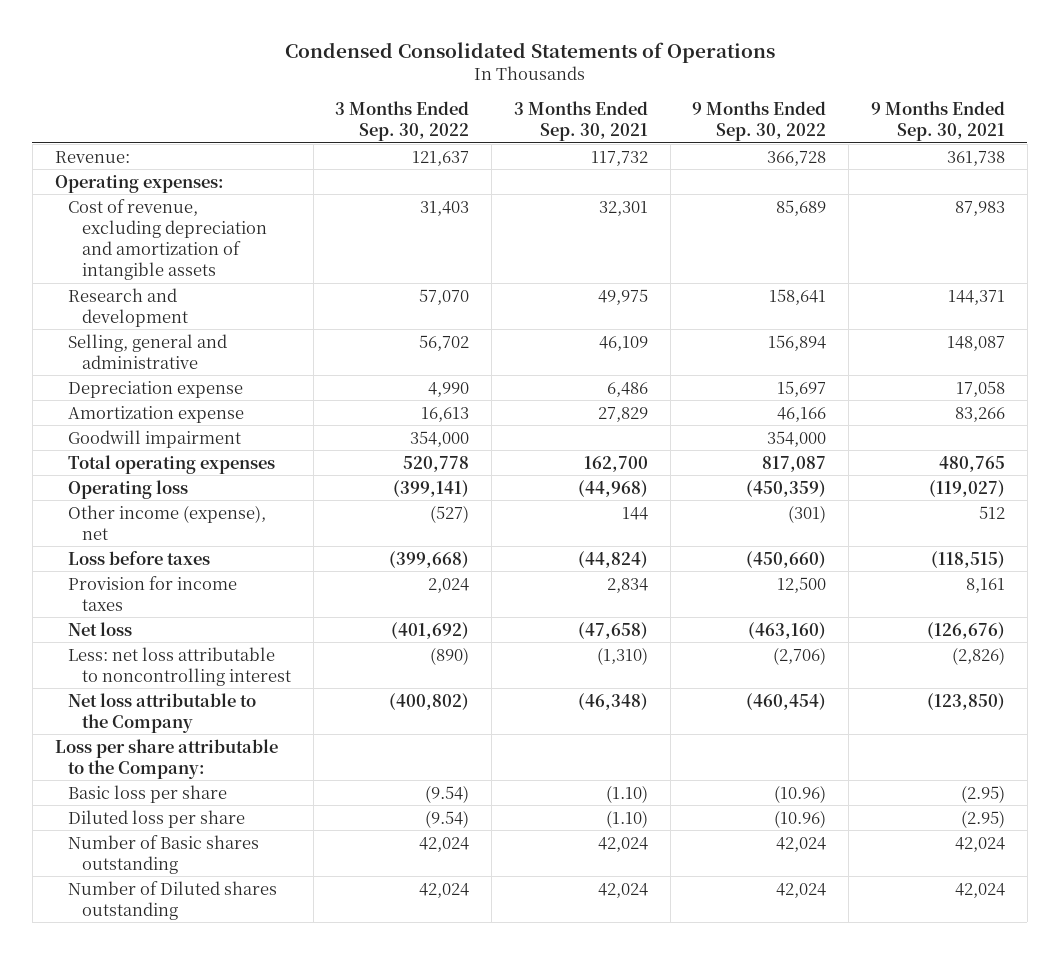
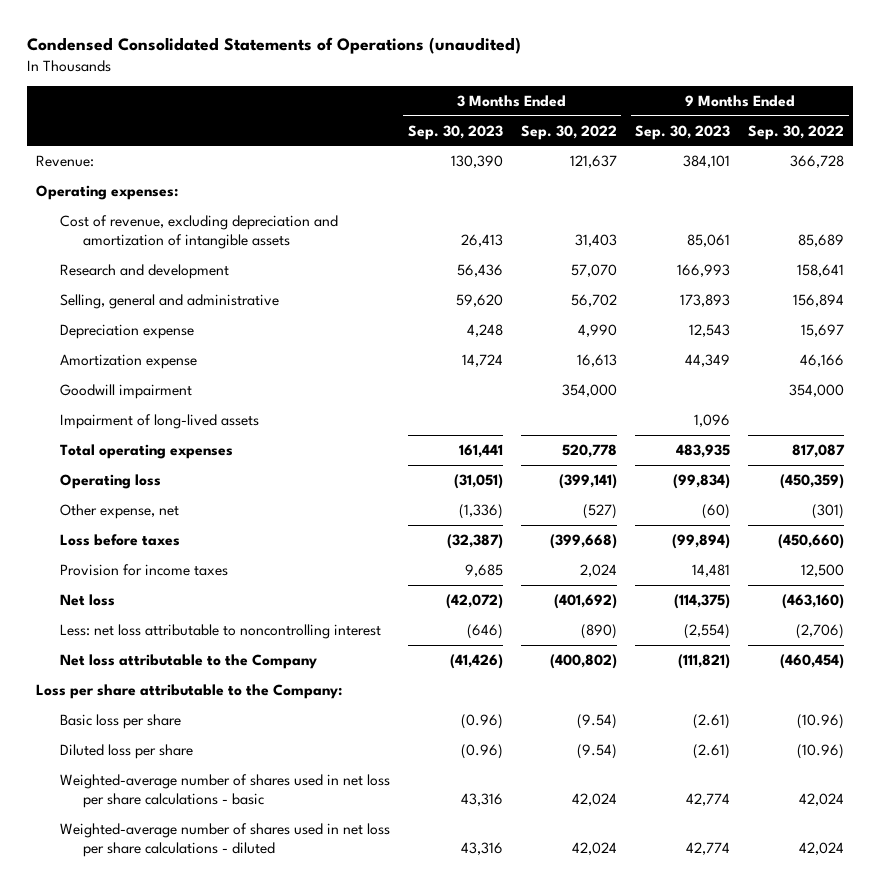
[284,41,775,63] Condensed Consolidated Statements of Operations -> [26,37,521,55] Condensed Consolidated Statements of Operations (unaudited)
[513,100,648,142] 3 Months Ended Sep. 30, 2021 -> none
[871,100,1006,142] 9 Months Ended Sep. 30, 2021 -> none
none -> [407,124,503,140] Sep. 30, 2023
none -> [635,124,731,140] Sep. 30, 2023
none -> [59,413,259,429] Impairment of long-lived assets
[68,504,267,540] Other income (expense), net -> [59,503,179,519] Other expense, net
[68,834,260,874] Number of Basic shares outstanding -> [59,773,390,808] Weighted-average number of shares used in net loss per share calculations - basic
[68,880,278,920] Number of Diluted shares outstanding -> [59,822,390,857] Weighted-average number of shares used in net loss per share calculations - diluted

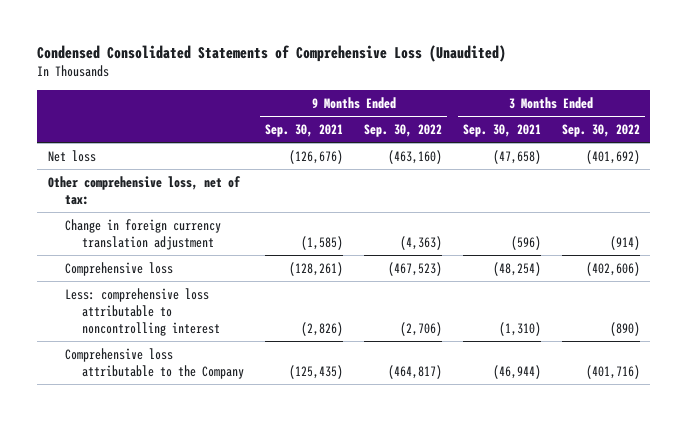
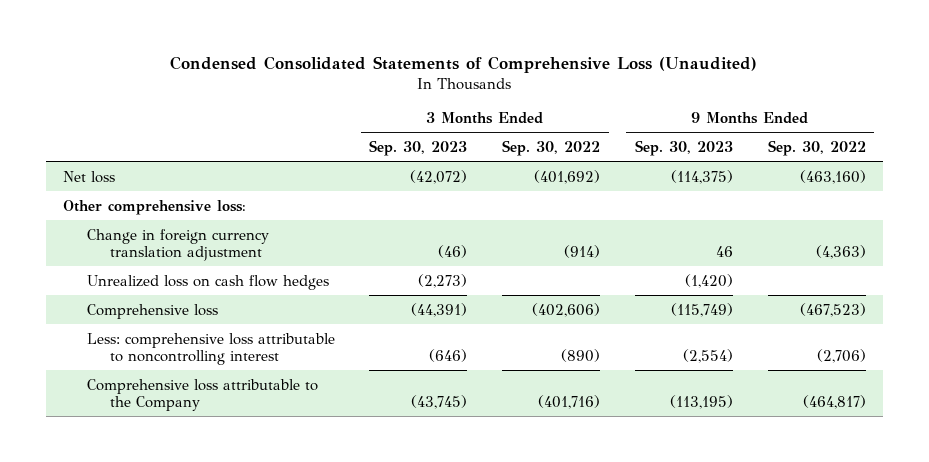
[265,123,344,137] Sep. 30, 2021 -> none
[463,123,542,137] Sep. 30, 2021 -> none
none -> [369,139,468,156] Sep. 30, 2023
none -> [634,139,733,156] Sep. 30, 2023
[47,175,241,205] Other comprehensive loss, net of tax: -> [63,199,247,215] Other comprehensive loss:
none -> [86,274,329,290] Unrealized loss on cash flow hedges

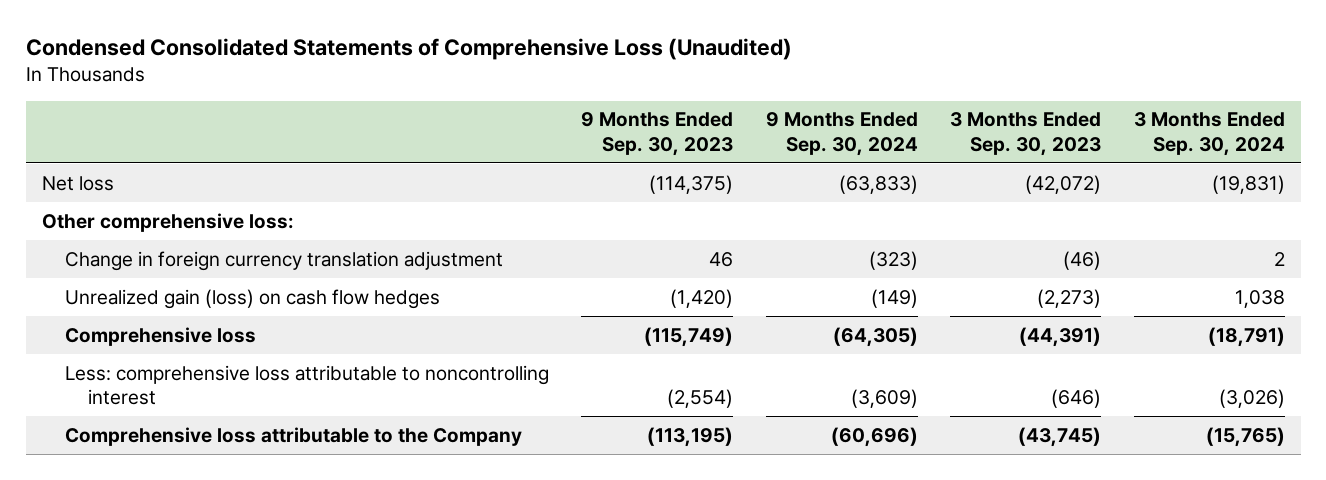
[502,139,601,156] Sep. 30, 2022 -> none
[767,139,866,156] Sep. 30, 2022 -> none
none -> [765,112,918,156] 9 Months Ended Sep. 30, 2024
none -> [1133,112,1285,156] 3 Months Ended Sep. 30, 2024
[86,274,329,290] Unrealized loss on cash flow hedges -> [64,288,440,309] Unrealized gain (loss) on cash flow hedges

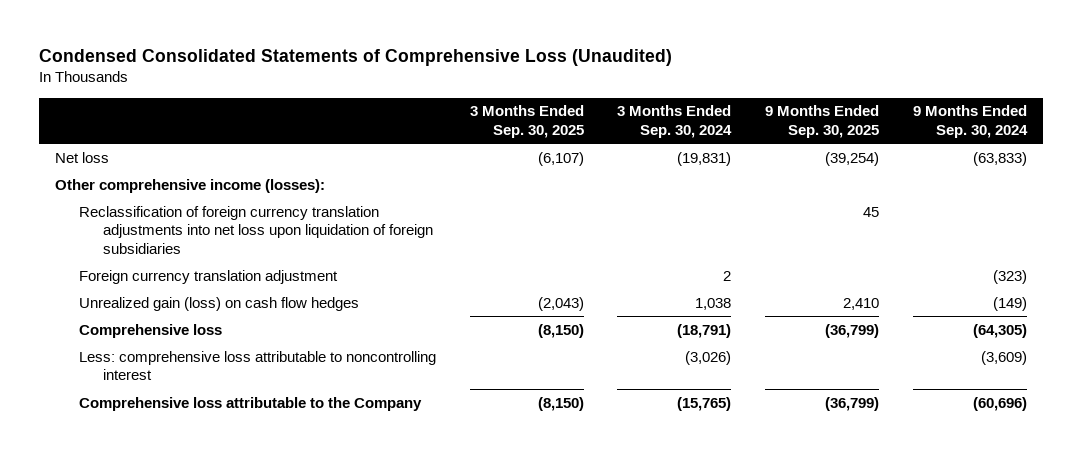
[581,112,734,156] 9 Months Ended Sep. 30, 2023 -> none
[950,112,1102,156] 3 Months Ended Sep. 30, 2023 -> none
none -> [469,105,584,138] 3 Months Ended Sep. 30, 2025
none -> [764,105,879,138] 9 Months Ended Sep. 30, 2025
[41,212,294,232] Other comprehensive loss: -> [55,178,326,193] Other comprehensive income (losses):
none -> [79,205,433,255] Reclassification of foreign currency translation adjustments into net loss upon liquidation of foreign subsidiaries
[64,250,503,271] Change in foreign currency translation adjustment -> [79,269,339,284] Foreign currency translation adjustment

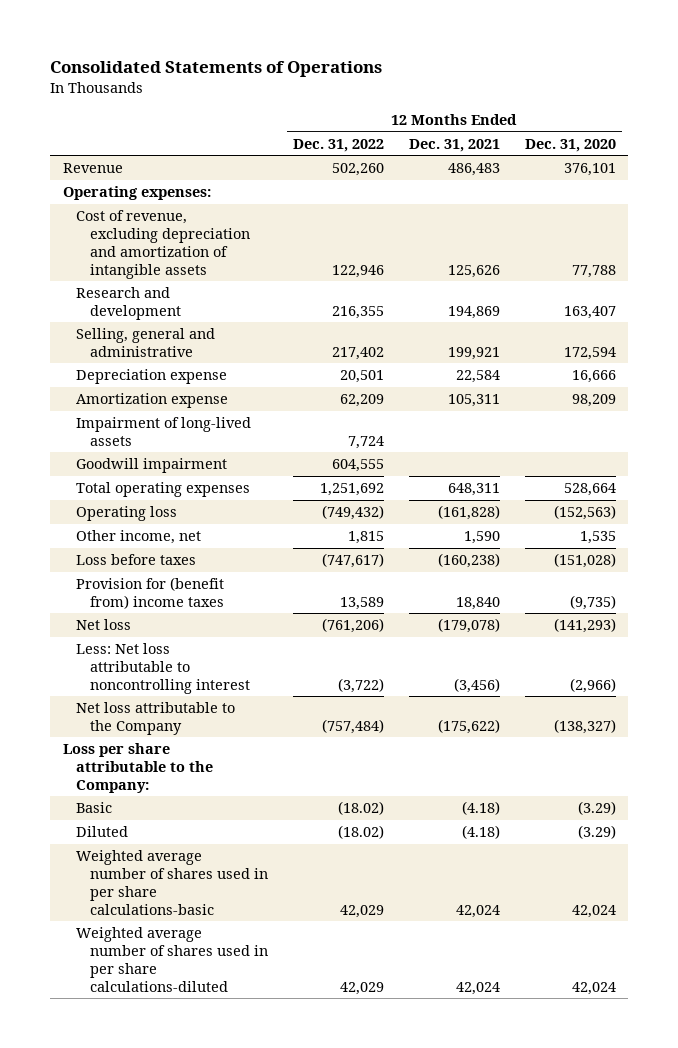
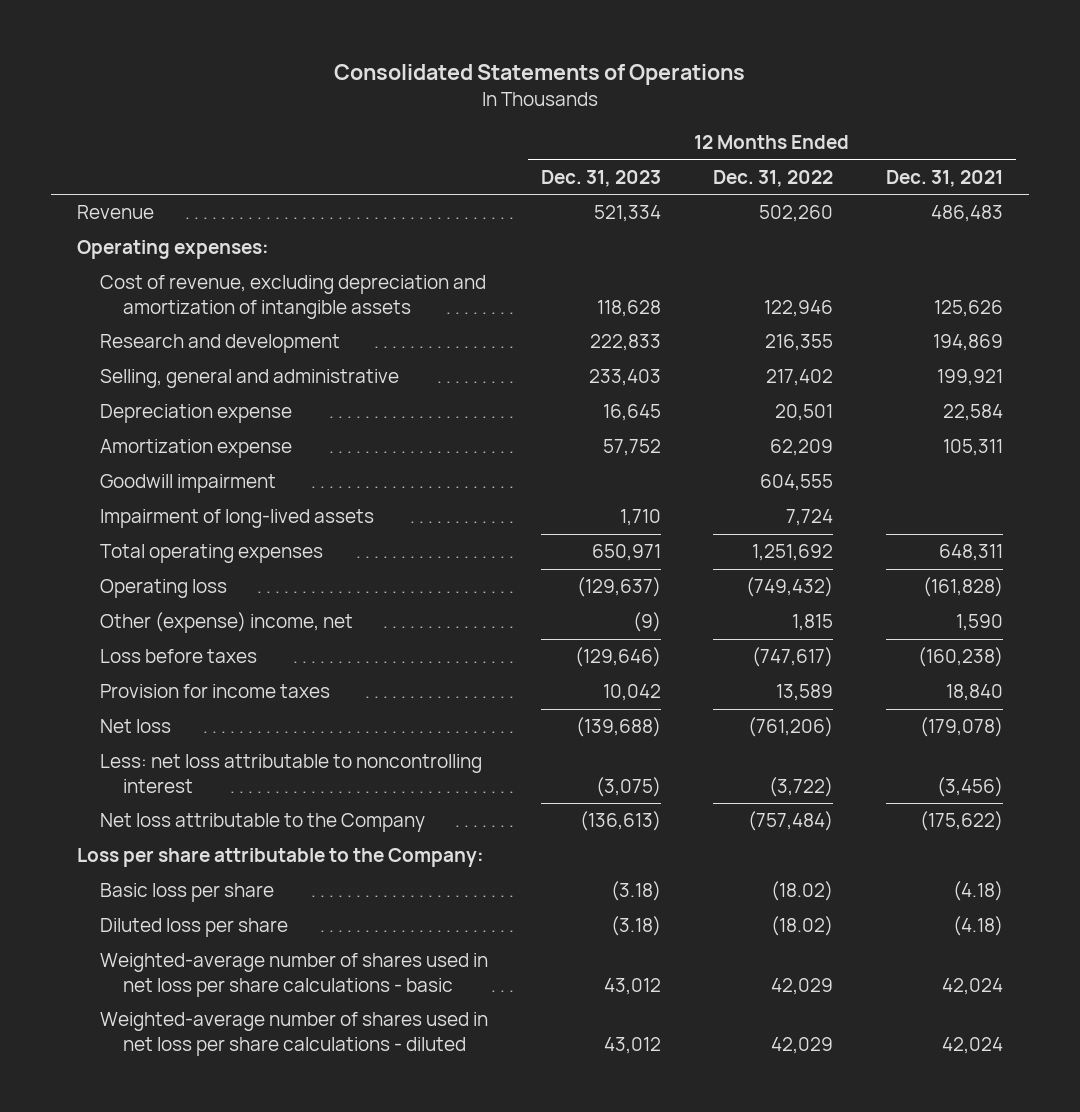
[524,138,616,152] Dec. 31, 2020 -> none
none -> [540,169,661,187] Dec. 31, 2023
[76,417,252,446] Impairment of long-lived assets -> [100,509,375,529] Impairment of long-lived assets
[76,530,202,545] Other income, net -> [100,612,354,634] Other (expense) income, net
[76,577,225,609] Provision for (benefit from) income taxes -> [100,684,331,699] Provision for income taxes
[76,643,251,694] Less: Net loss attributable to noncontrolling interest -> [100,754,483,793] Less: net loss attributable to noncontrolling interest
[76,802,113,814] Basic -> [100,883,275,903] Basic loss per share
[76,826,129,838] Diluted -> [100,918,289,938] Diluted loss per share
[76,850,269,915] Weighted average number of shares used in per share calculations-basic -> [100,953,489,997] Weighted-average number of shares used in net loss per share calculations - basic
[76,927,269,992] Weighted average number of shares used in per share calculations-diluted -> [100,1012,489,1056] Weighted-average number of shares used in net loss per share calculations - diluted

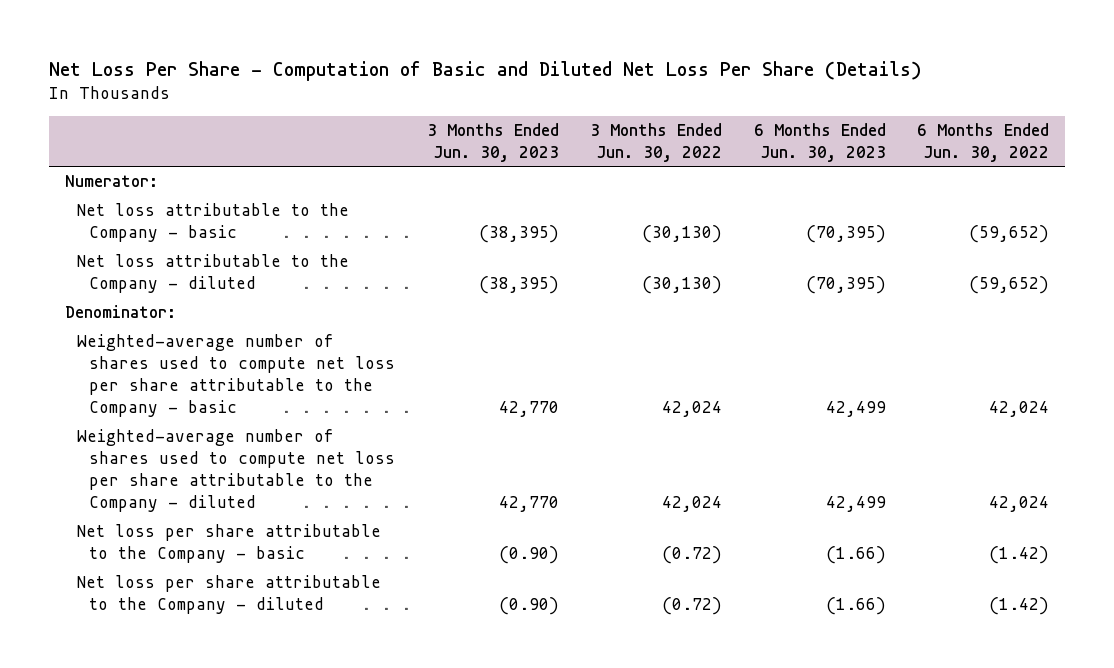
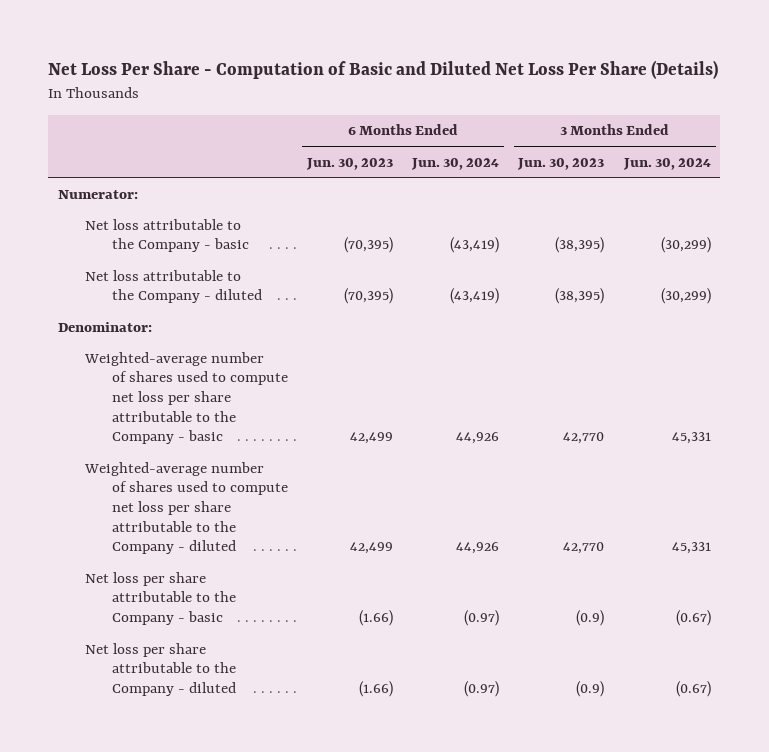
[590,122,723,162] 3 Months Ended Jun. 30, 2022 -> none
[916,122,1049,162] 6 Months Ended Jun. 30, 2022 -> none
none -> [411,157,500,170] Jun. 30, 2024
none -> [622,157,711,170] Jun. 30, 2024
[498,546,559,565] (0.90) -> [576,609,605,626] (0.9)
[498,597,559,616] (0.90) -> [576,680,605,697] (0.9)

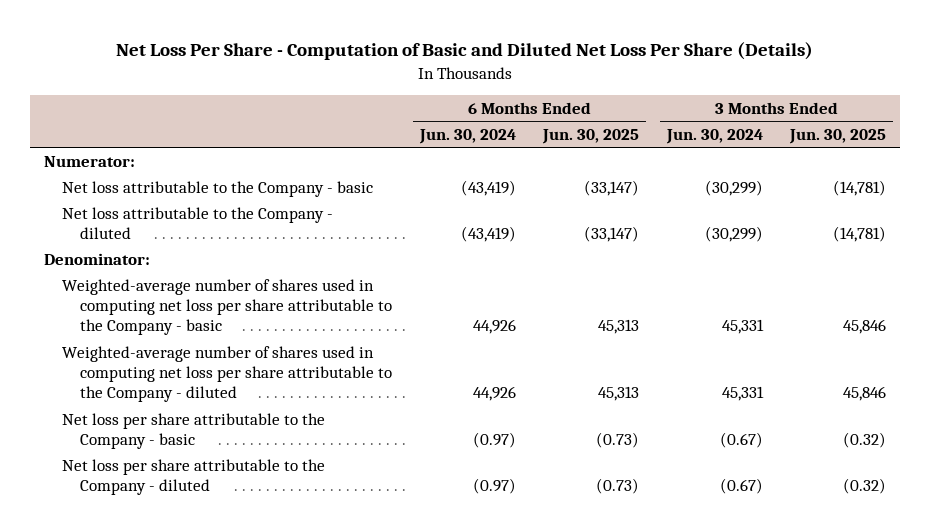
[305,157,393,170] Jun. 30, 2023 -> none
[517,157,605,170] Jun. 30, 2023 -> none
none -> [542,128,640,144] Jun. 30, 2025
none -> [789,128,887,144] Jun. 30, 2025
[83,351,288,445] Weighted-average number of shares used to compute net loss per share attributable to the Company - basic -> [62,278,393,336] Weighted-average number of shares used in computing net loss per share attributable to the Company - basic
[83,461,288,555] Weighted-average number of shares used to compute net loss per share attributable to the Company - diluted -> [62,345,393,403] Weighted-average number of shares used in computing net loss per share attributable to the Company - diluted

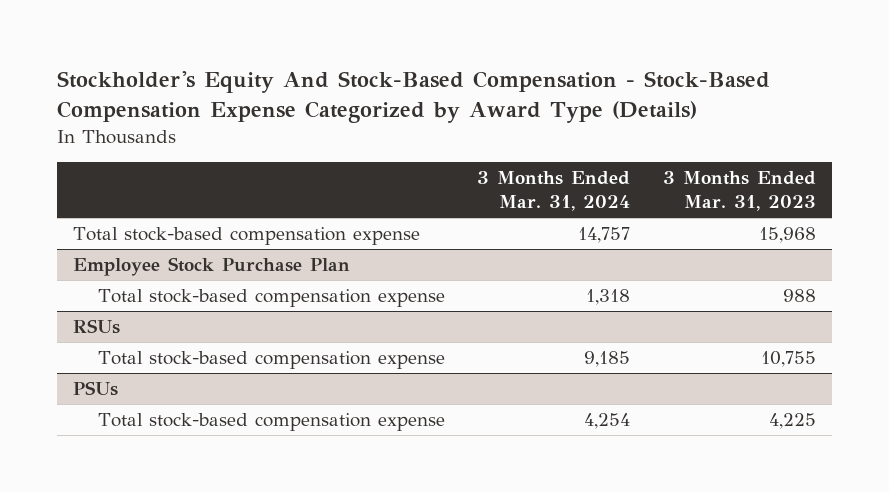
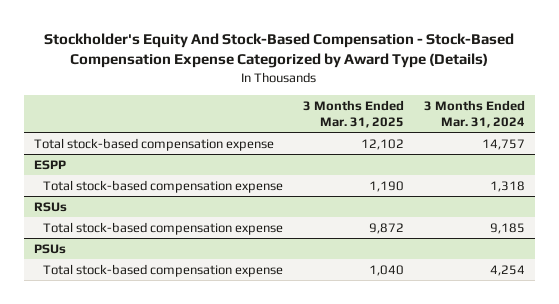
[662,170,816,212] 3 Months Ended Mar. 31, 2023 -> none
none -> [303,99,405,128] 3 Months Ended Mar. 31, 2025
[73,257,351,277] Employee Stock Purchase Plan -> [33,159,66,170] ESPP

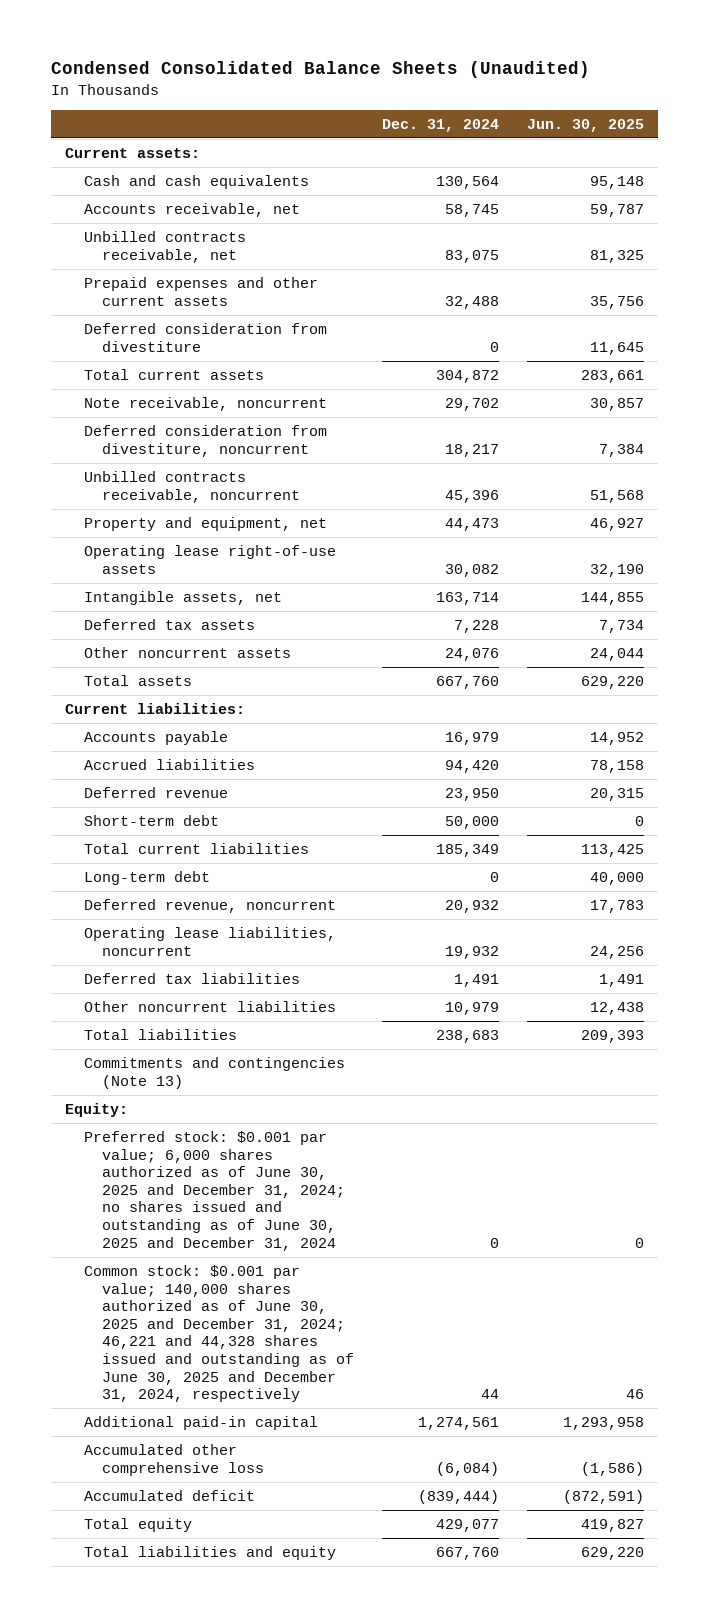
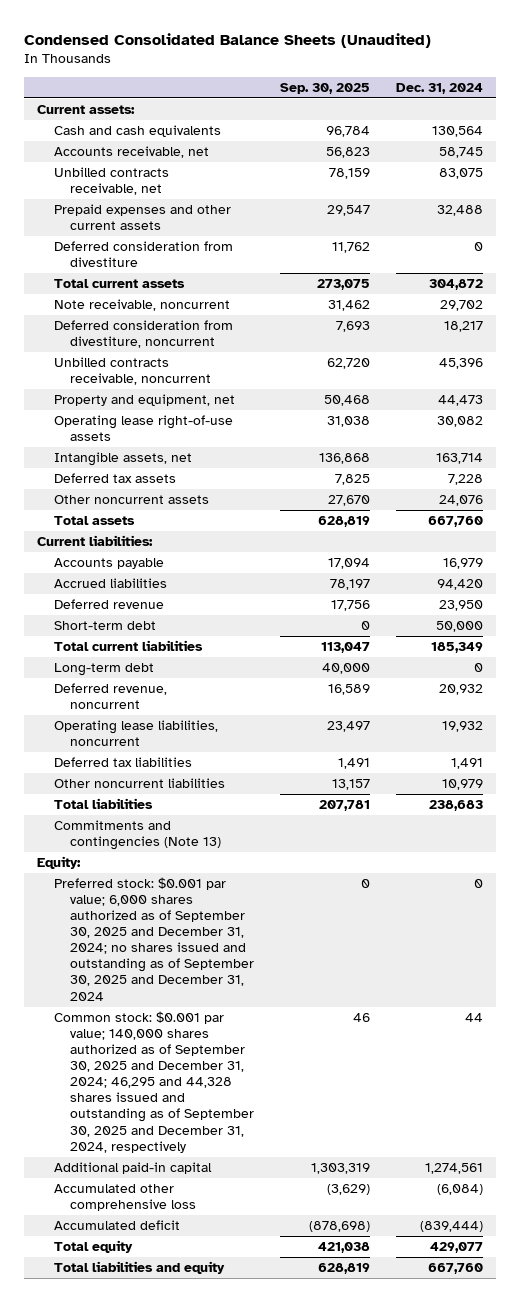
[527,118,645,132] Jun. 30, 2025 -> none
none -> [280,82,371,94] Sep. 30, 2025
[83,1130,346,1251] Preferred stock: $0.001 par value; 6,000 shares authorized as of June 30, 2025 and December 31, 2024; no shares issued and outstanding as of June 30, 2025 and December 31, 2024 -> [53,877,255,1001] Preferred stock: $0.001 par value; 6,000 shares authorized as of September 30, 2025 and December 31, 2024; no shares issued and outstanding as of September 30, 2025 and December 31, 2024
[83,1264,355,1403] Common stock: $0.001 par value; 140,000 shares authorized as of June 30, 2025 and December 31, 2024; 46,221 and 44,328 shares issued and outstanding as of June 30, 2025 and December 31, 2024, respectively -> [53,1011,255,1153] Common stock: $0.001 par value; 140,000 shares authorized as of September 30, 2025 and December 31, 2024; 46,295 and 44,328 shares issued and outstanding as of September 30, 2025 and December 31, 2024, respectively

